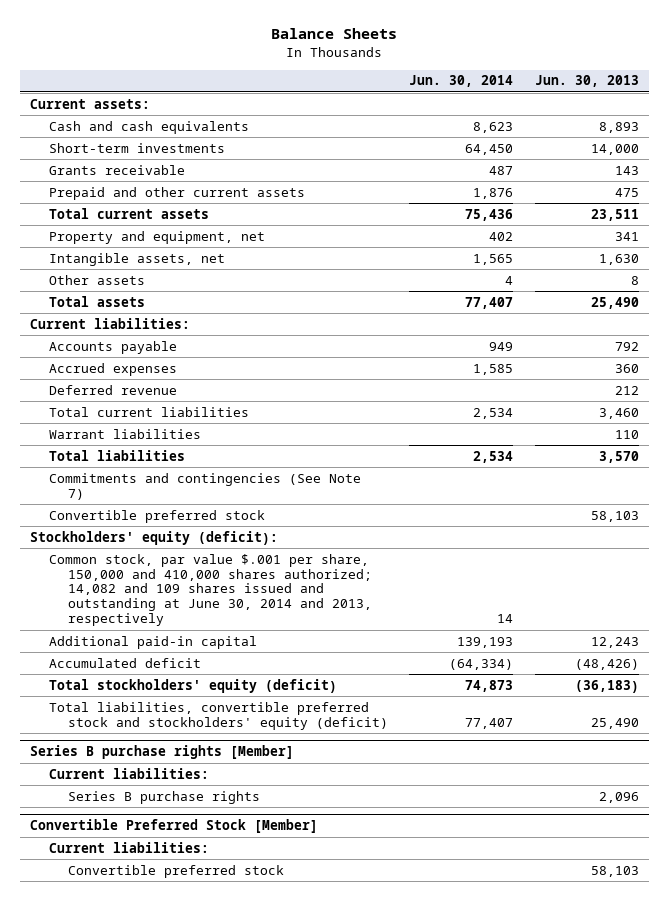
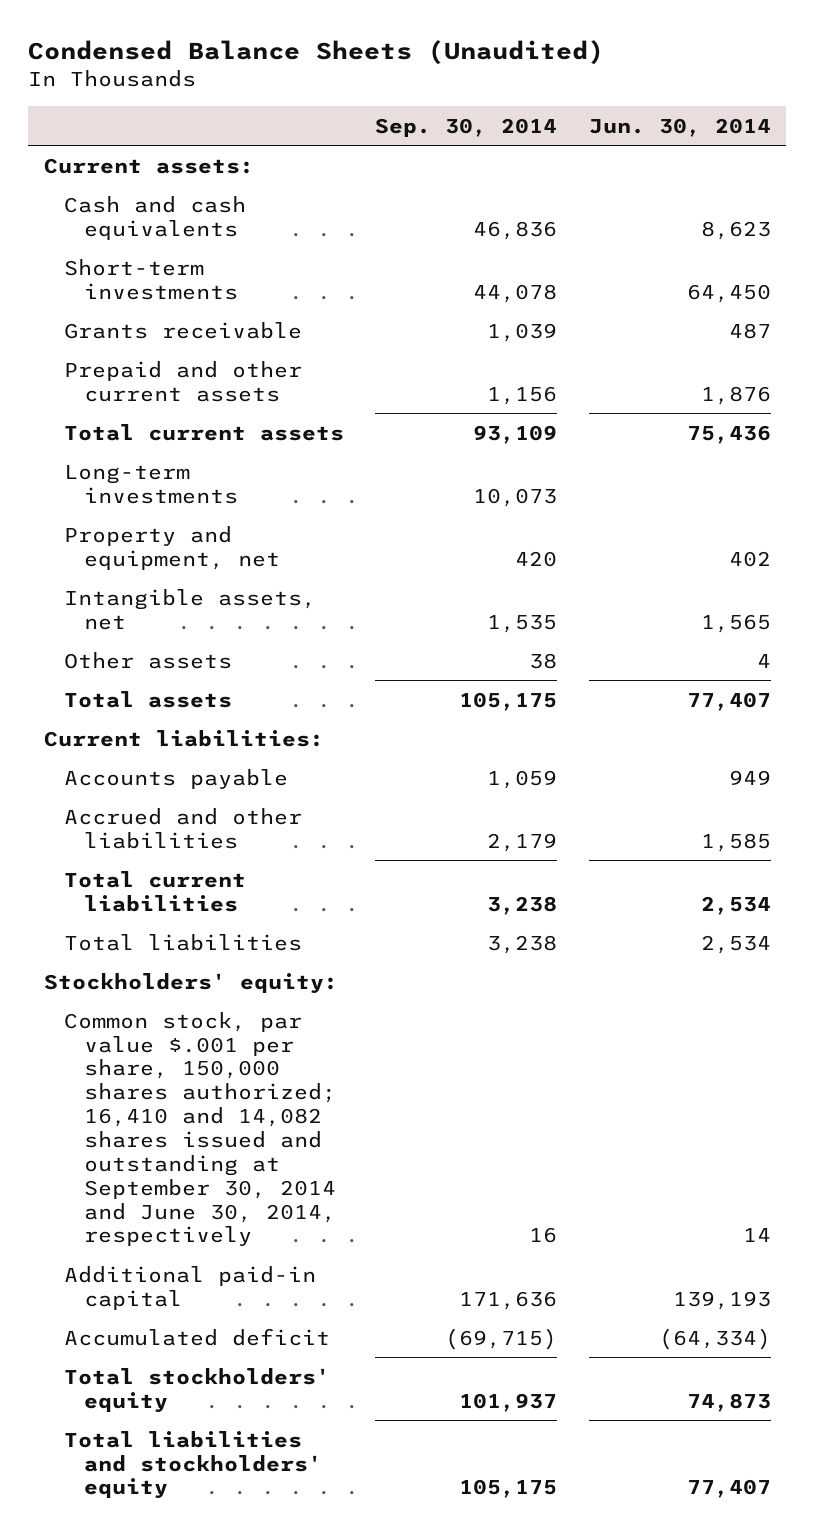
[271,28,398,40] Balance Sheets -> [27,39,604,65] Condensed Balance Sheets (Unaudited)
[534,75,639,88] Jun. 30, 2013 -> none
none -> [375,117,558,137] Sep. 30, 2014
none -> [63,464,238,504] Long-term investments
[49,384,178,395] Deferred revenue -> none
[49,362,178,376] Accrued expenses -> [63,807,302,849] Accrued and other liabilities
[49,428,202,439] Warrant liabilities -> none
[49,472,362,500] Commitments and contingencies (See Note 7) -> none
[49,509,266,523] Convertible preferred stock -> none
[30,530,279,545] Stockholders' equity (deficit): -> [43,972,338,994] Stockholders' equity:
[49,553,373,627] Common stock, par value $.001 per share, 150,000 and 410,000 shares authorized; 14,082 and 109 shares issued and outstanding at June 30, 2014 and 2013, respectively -> [63,1011,336,1247] Common stock, par value $.001 per share, 150,000 shares authorized; 16,410 and 14,082 shares issued and outstanding at September 30, 2014 and June 30, 2014, respectively
[30,745,295,760] Series B purchase rights [Member] -> none
[49,767,210,779] Current liabilities: -> none
[68,790,261,804] Series B purchase rights -> none
[30,819,319,834] Convertible Preferred Stock [Member] -> none
[49,841,210,853] Current liabilities: -> none
[68,864,285,878] Convertible preferred stock -> none
[49,678,338,693] Total stockholders' equity (deficit) -> [63,1367,330,1413] Total stockholders' equity
[49,701,389,730] Total liabilities, convertible preferred stock and stockholders' equity (deficit) -> [63,1430,322,1500] Total liabilities and stockholders' equity

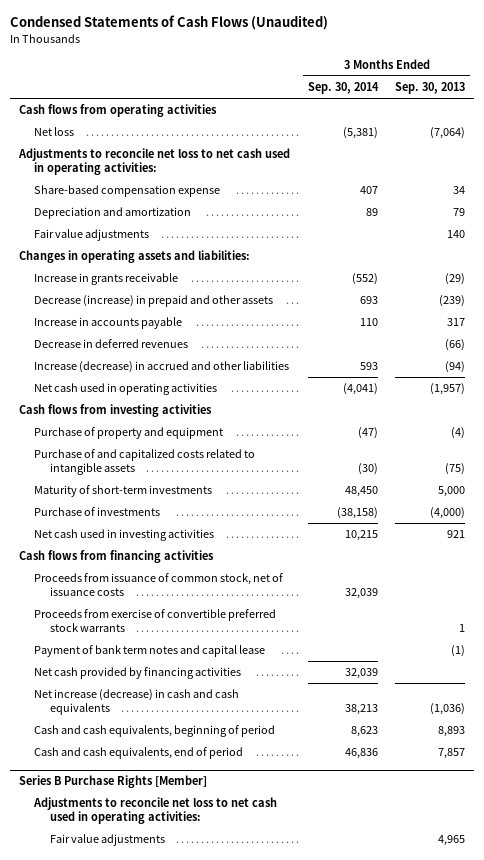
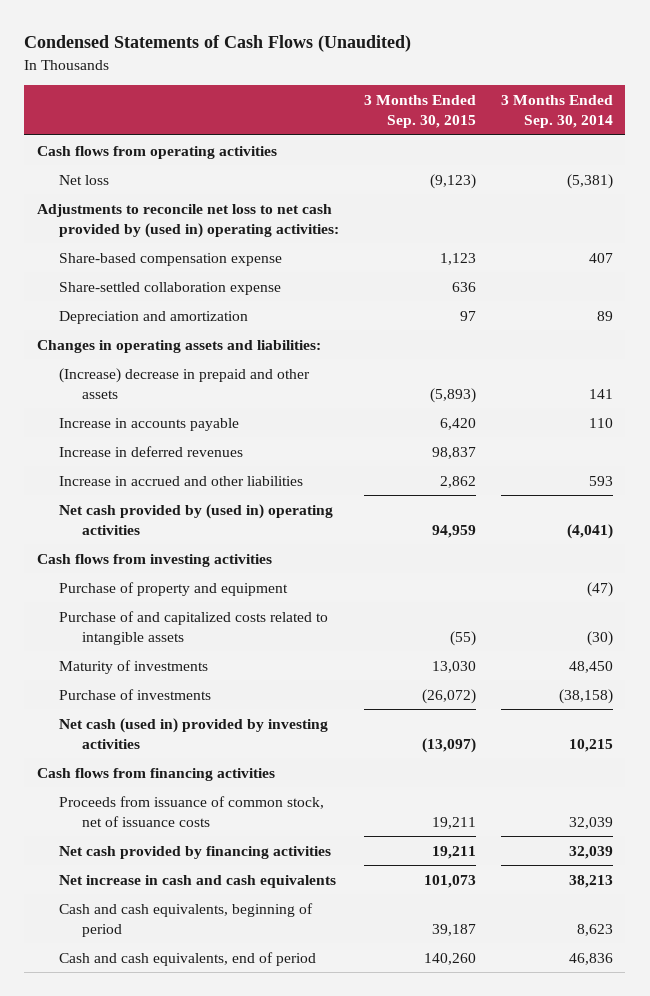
[395,82,466,95] Sep. 30, 2013 -> none
none -> [364,95,477,128] 3 Months Ended Sep. 30, 2015
[17,148,290,176] Adjustments to reconcile net loss to net cash used in operating activities: -> [36,203,340,238] Adjustments to reconcile net loss to net cash provided by (used in) operating activities:
none -> [59,281,282,295] Share-settled collaboration expense
[34,229,150,242] Fair value adjustments -> none
[34,273,179,286] Increase in grants receivable -> none
[34,295,274,308] Decrease (increase) in prepaid and other assets -> [59,367,311,399] (Increase) decrease in prepaid and other assets
[359,296,378,305] 693 -> [589,388,614,399] 141
[34,339,189,349] Decrease in deferred revenues -> [59,445,244,457] Increase in deferred revenues
[34,361,290,374] Increase (decrease) in accrued and other liabilities -> [59,475,304,486] Increase in accrued and other liabilities
[34,383,218,396] Net cash used in operating activities -> [59,503,334,535] Net cash provided by (used in) operating activities
[34,485,213,498] Maturity of short-term investments -> [59,659,209,674] Maturity of investments
[34,529,215,542] Net cash used in investing activities -> [59,717,329,749] Net cash (used in) provided by investing activities
[34,609,277,633] Proceeds from exercise of convertible preferred stock warrants -> none
[34,645,266,658] Payment of bank term notes and capital lease -> none
[34,689,240,716] Net increase (decrease) in cash and cash equivalents -> [59,874,337,888] Net increase in cash and cash equivalents
[18,775,207,789] Series B Purchase Rights [Member] -> none
[33,797,278,825] Adjustments to reconcile net loss to net cash used in operating activities: -> none
[49,834,165,847] Fair value adjustments -> none

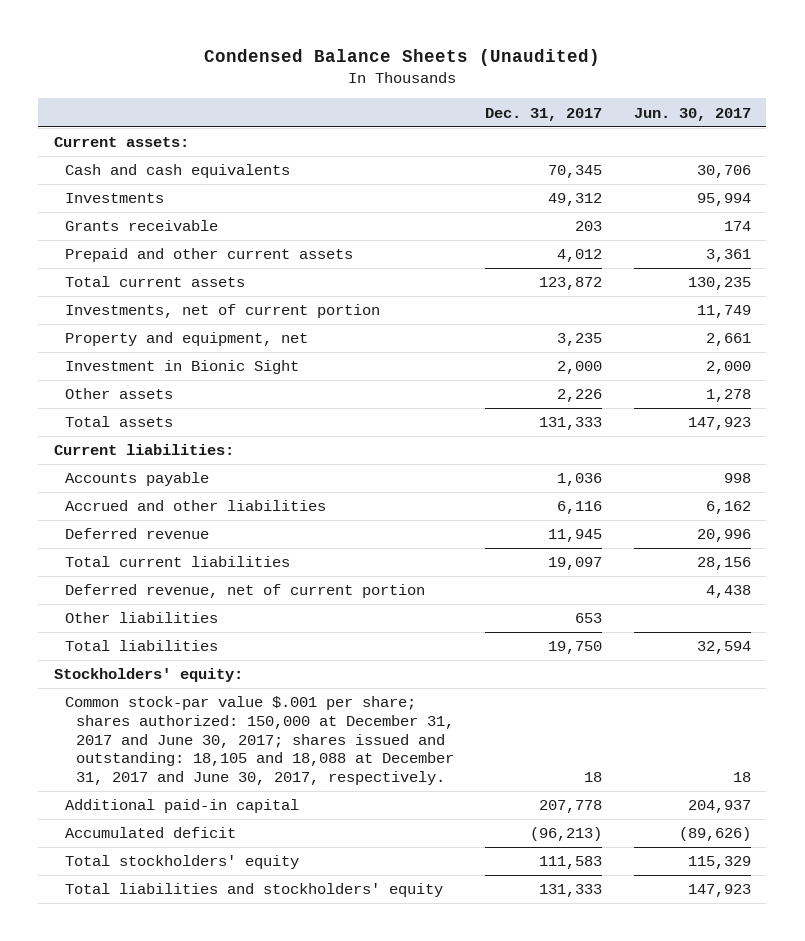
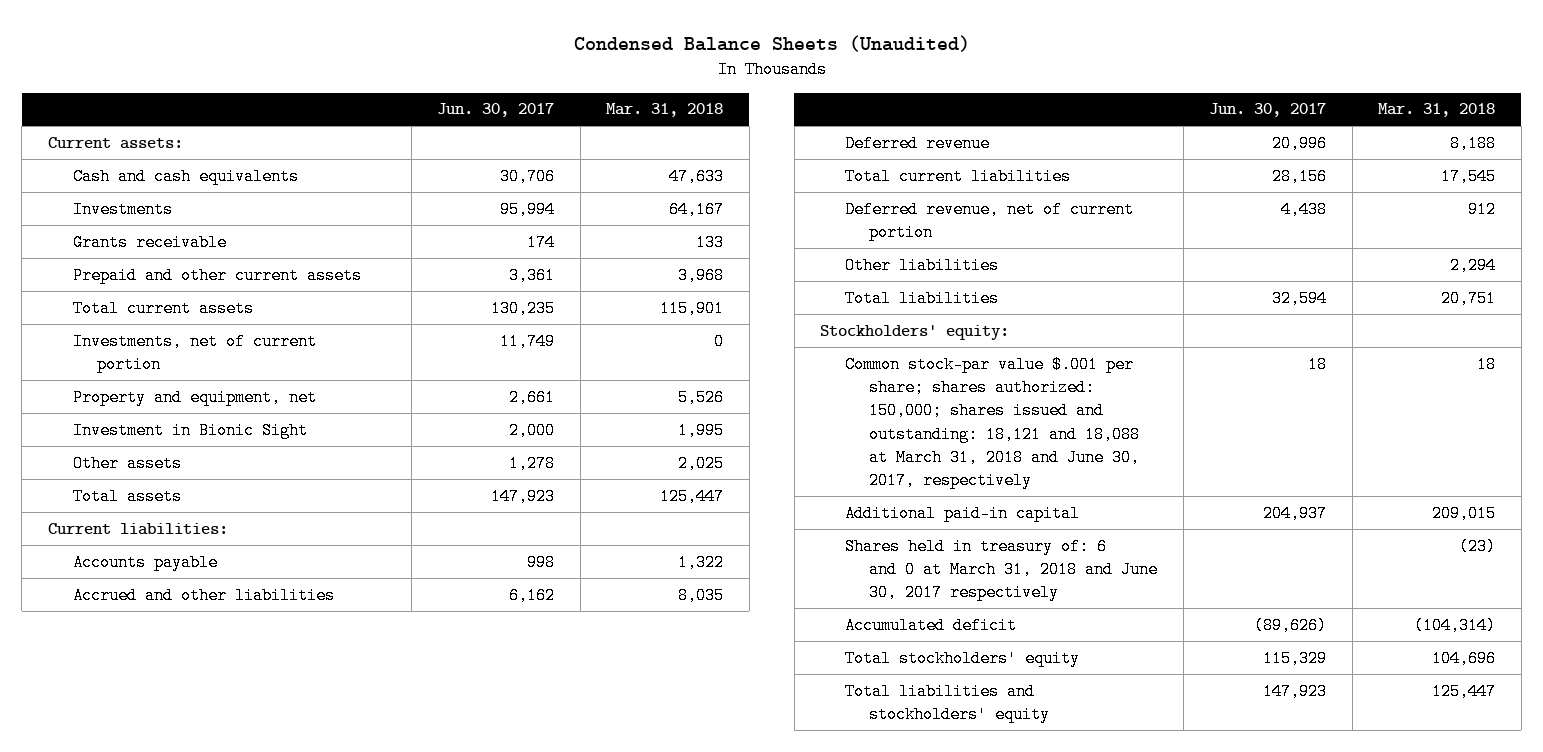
[485,107,603,121] Dec. 31, 2017 -> none
none -> [606,103,724,118] Mar. 31, 2018
[65,696,455,786] Common stock-par value $.001 per share; shares authorized: 150,000 at December 31, 2017 and June 30, 2017; shares issued and outstanding: 18,105 and 18,088 at December 31, 2017 and June 30, 2017, respectively. -> [844,355,1141,490] Common stock-par value $.001 per share; shares authorized: 150,000; shares issued and outstanding: 18,121 and 18,088 at March 31, 2018 and June 30, 2017, respectively
none -> [844,537,1159,602] Shares held in treasury of: 6 and 0 at March 31, 2018 and June 30, 2017 respectively

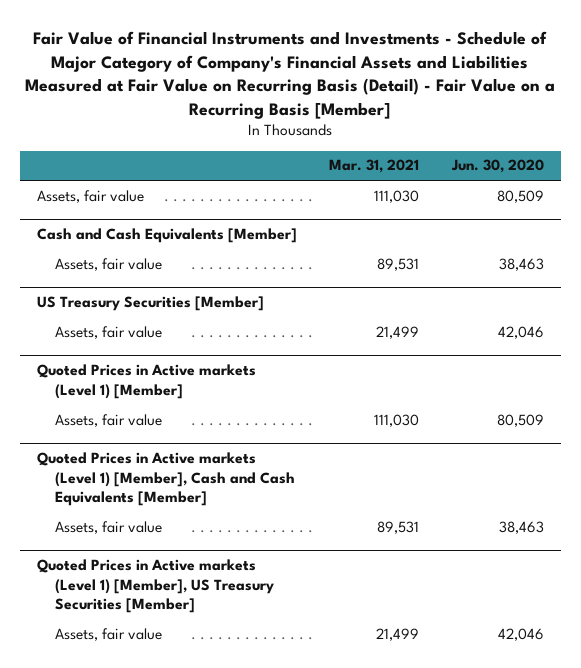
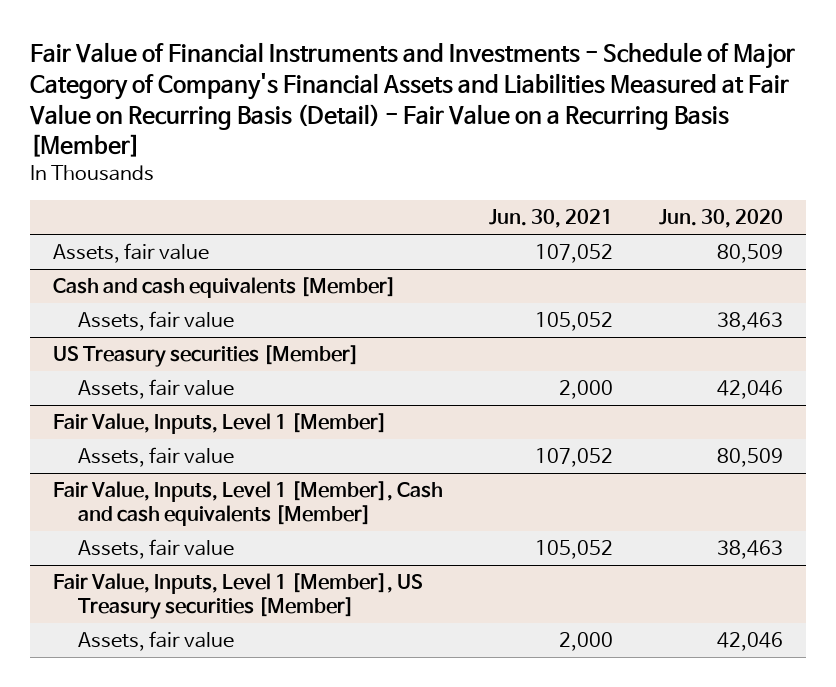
[329,159,420,174] Mar. 31, 2021 -> none
none -> [489,209,614,229] Jun. 30, 2021
[36,228,297,244] Cash and Cash Equivalents [Member] -> [52,277,396,299] Cash and cash equivalents [Member]
[36,296,264,312] US Treasury Securities [Member] -> [52,345,359,368] US Treasury securities [Member]
[36,364,256,399] Quoted Prices in Active markets (Level 1) [Member] -> [52,413,387,435] Fair Value, Inputs, Level 1 [Member]
[36,452,295,507] Quoted Prices in Active markets (Level 1) [Member], Cash and Cash Equivalents [Member] -> none
none -> [52,481,443,526] Fair Value, Inputs, Level 1 [Member], Cash and cash equivalents [Member]
[36,559,274,614] Quoted Prices in Active markets (Level 1) [Member], US Treasury Securities [Member] -> none
none -> [52,573,423,619] Fair Value, Inputs, Level 1 [Member], US Treasury securities [Member]

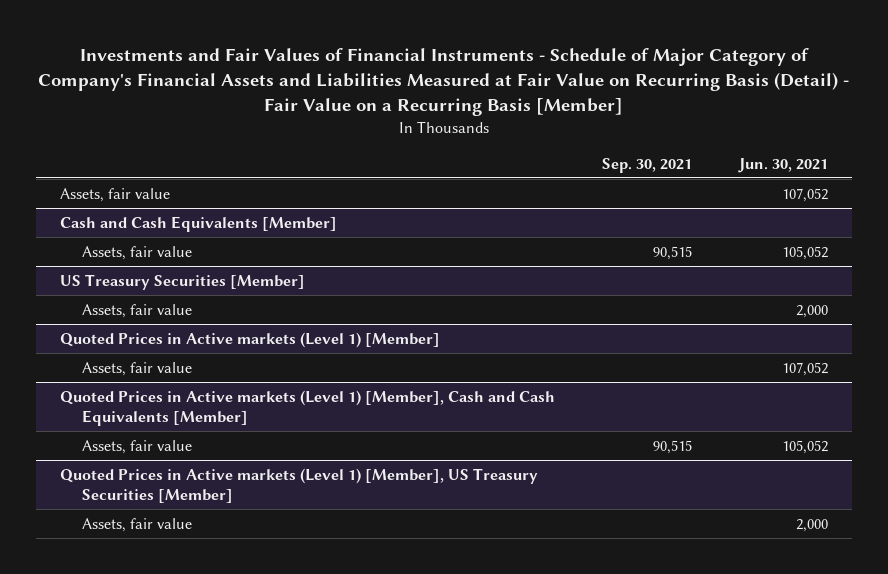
[28,41,795,158] Fair Value of Financial Instruments and Investments - Schedule of Major Category of Company's Financial Assets and Liabilities Measured at Fair Value on Recurring Basis (Detail) - Fair Value on a Recurring Basis [Member] -> [38,48,850,117] Investments and Fair Values of Financial Instruments - Schedule of Major Category of Company's Financial Assets and Liabilities Measured at Fair Value on Recurring Basis (Detail) - Fair Value on a Recurring Basis [Member]
[659,209,784,229] Jun. 30, 2020 -> none
none -> [602,157,693,173] Sep. 30, 2021
[52,277,396,299] Cash and cash equivalents [Member] -> [59,215,337,232] Cash and Cash Equivalents [Member]
[52,345,359,368] US Treasury securities [Member] -> [59,273,305,290] US Treasury Securities [Member]
[52,413,387,435] Fair Value, Inputs, Level 1 [Member] -> [59,331,440,348] Quoted Prices in Active markets (Level 1) [Member]
[52,481,443,526] Fair Value, Inputs, Level 1 [Member], Cash and cash equivalents [Member] -> none
none -> [59,389,555,426] Quoted Prices in Active markets (Level 1) [Member], Cash and Cash Equivalents [Member]
[52,573,423,619] Fair Value, Inputs, Level 1 [Member], US Treasury securities [Member] -> none
none -> [59,467,538,503] Quoted Prices in Active markets (Level 1) [Member], US Treasury Securities [Member]

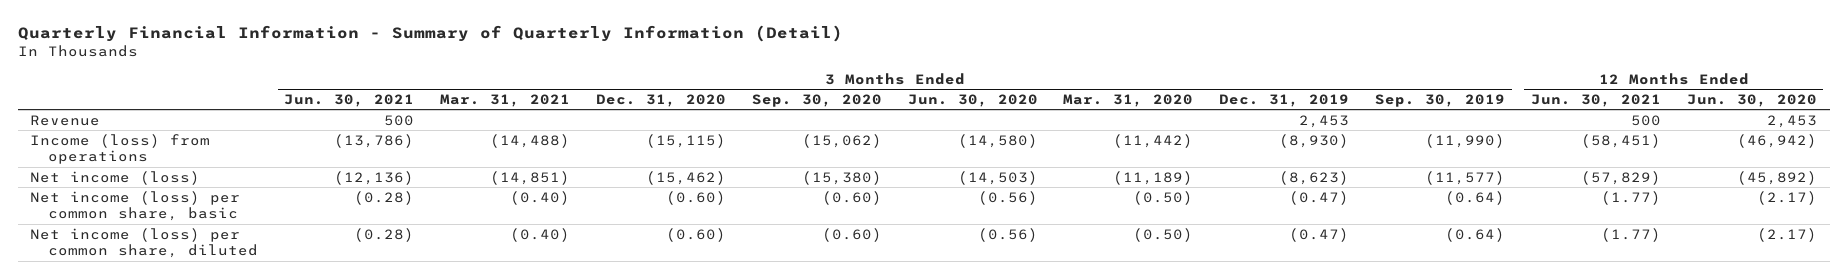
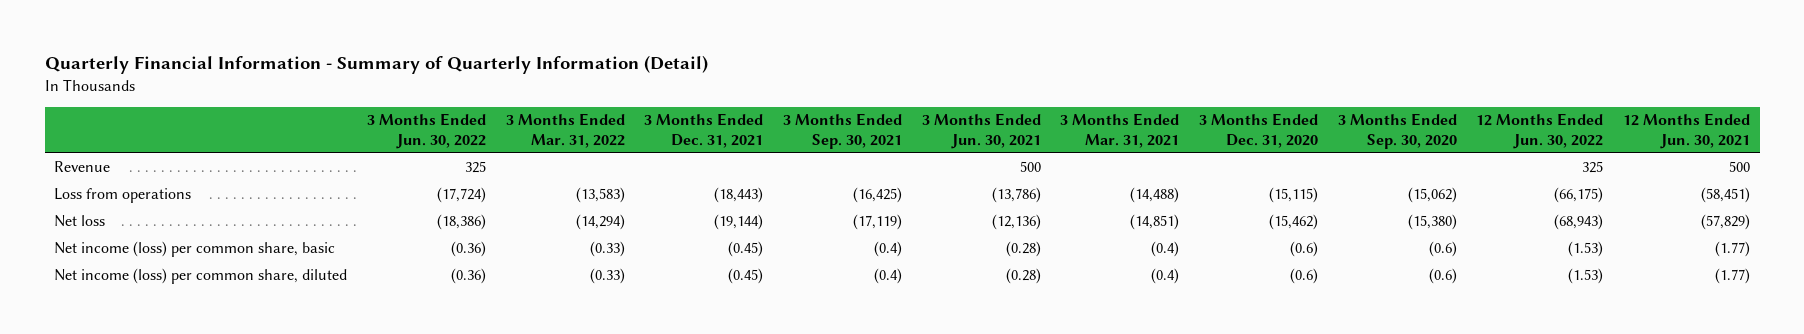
[907,94,1038,108] Jun. 30, 2020 -> none
[1063,94,1194,108] Mar. 31, 2020 -> none
[1219,94,1350,108] Dec. 31, 2019 -> none
[1375,94,1506,108] Sep. 30, 2019 -> none
[1686,94,1817,108] Jun. 30, 2020 -> none
none -> [367,113,487,149] 3 Months Ended Jun. 30, 2022
none -> [505,113,625,148] 3 Months Ended Mar. 31, 2022
none -> [644,113,764,148] 3 Months Ended Dec. 31, 2021
none -> [783,113,903,149] 3 Months Ended Sep. 30, 2021
none -> [1476,113,1604,149] 12 Months Ended Jun. 30, 2022
[30,133,211,165] Income (loss) from operations -> [54,188,192,204] Loss from operations
[30,170,201,185] Net income (loss) -> [54,215,106,228] Net loss
[509,190,570,205] (0.40) -> [1151,241,1180,258] (0.4)
[665,190,726,205] (0.60) -> [1289,241,1318,258] (0.6)
[821,190,882,205] (0.60) -> [1428,241,1457,258] (0.6)
[509,227,570,242] (0.40) -> [1151,268,1180,285] (0.4)
[665,227,726,242] (0.60) -> [1289,268,1318,285] (0.6)
[821,227,882,242] (0.60) -> [1428,268,1457,285] (0.6)

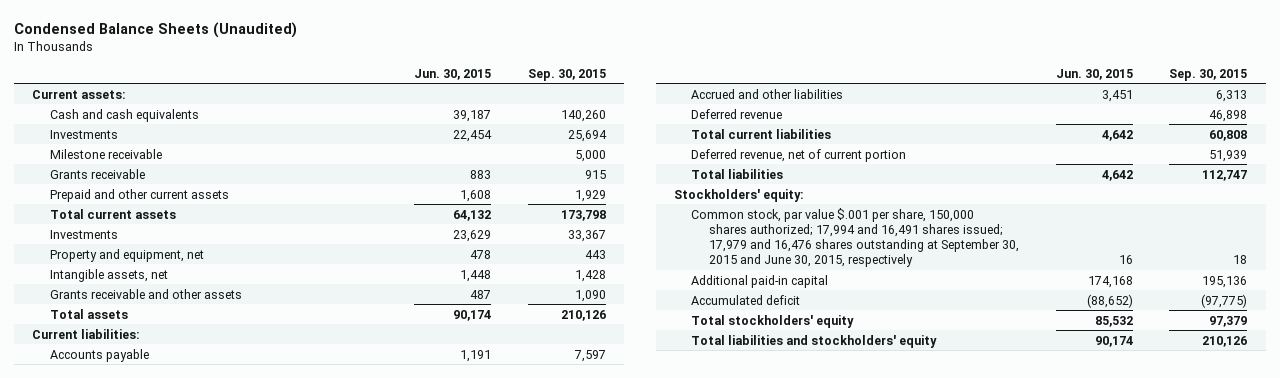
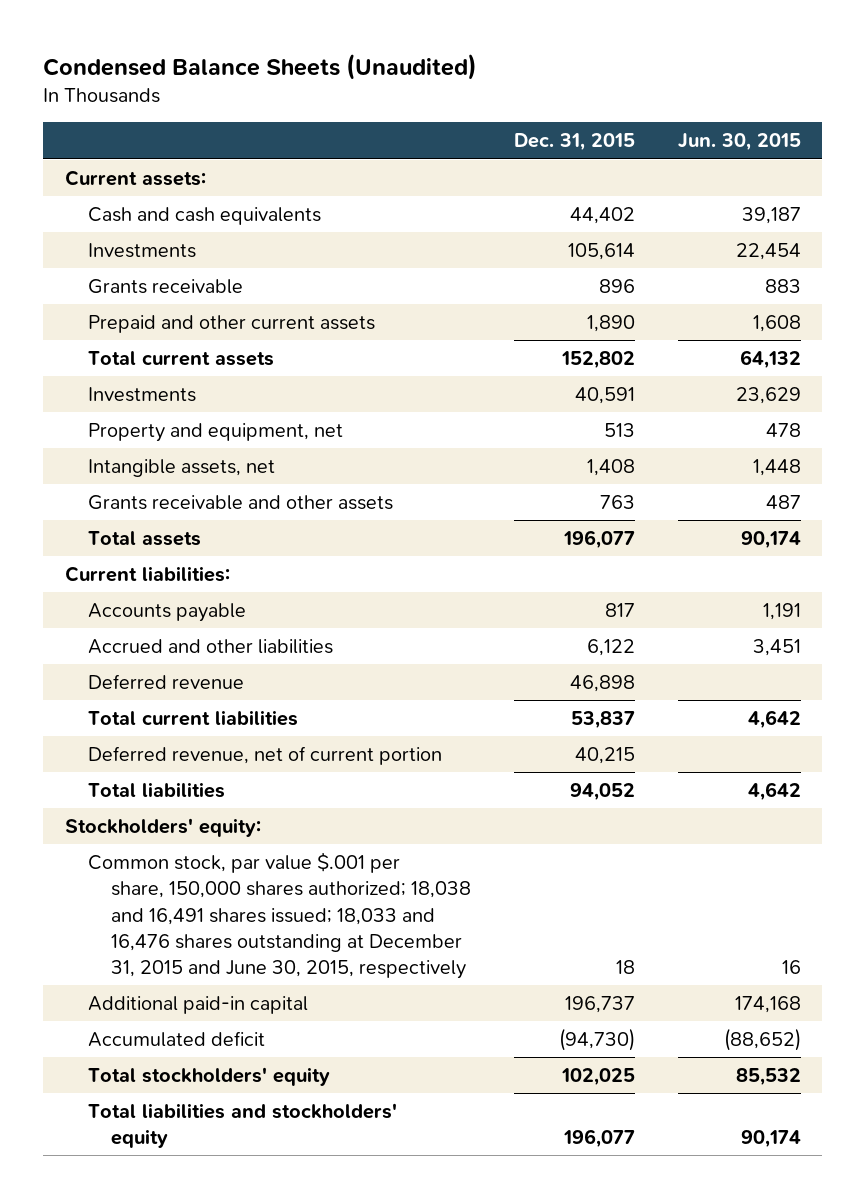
[527,68,606,81] Sep. 30, 2015 -> none
none -> [514,133,636,152] Dec. 31, 2015
[49,148,162,159] Milestone receivable -> none
[691,207,1019,267] Common stock, par value $.001 per share, 150,000 shares authorized; 17,994 and 16,491 shares issued; 17,979 and 16,476 shares outstanding at September 30, 2015 and June 30, 2015, respectively -> [88,851,472,980] Common stock, par value $.001 per share, 150,000 shares authorized; 18,038 and 16,491 shares issued; 18,033 and 16,476 shares outstanding at December 31, 2015 and June 30, 2015, respectively

